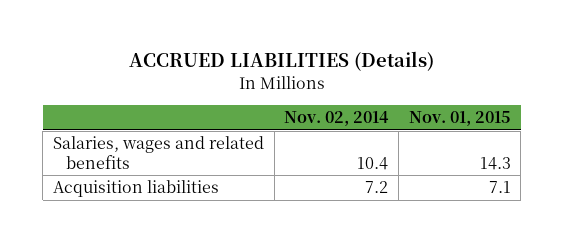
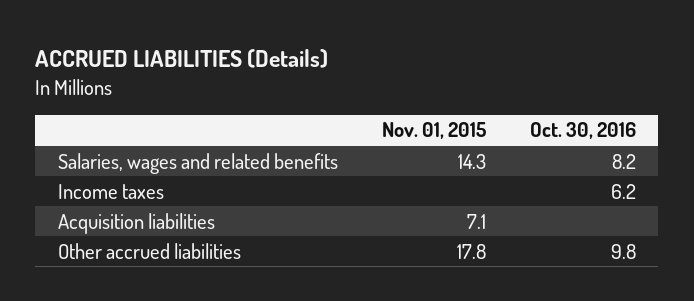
[284,111,390,127] Nov. 02, 2014 -> none
none -> [530,122,637,140] Oct. 30, 2016
none -> [57,183,164,199] Income taxes
none -> [57,242,241,259] Other accrued liabilities

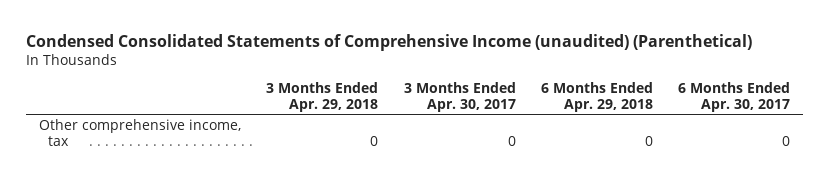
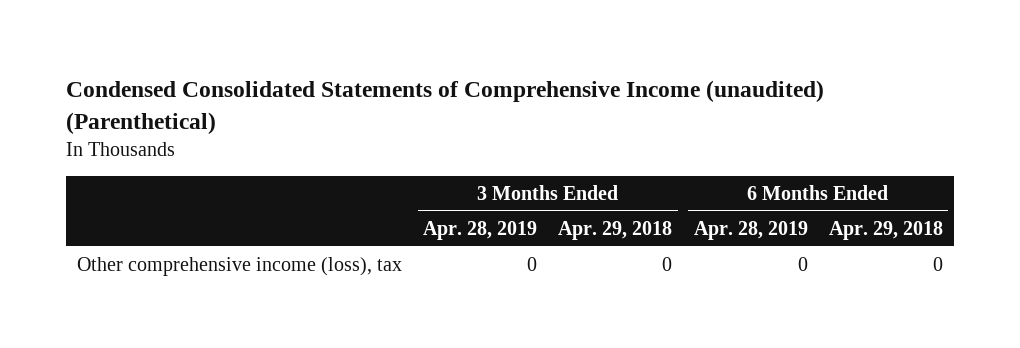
[403,81,516,113] 3 Months Ended Apr. 30, 2017 -> none
[678,81,791,113] 6 Months Ended Apr. 30, 2017 -> none
none -> [422,220,537,240] Apr. 28, 2019
none -> [693,220,808,240] Apr. 28, 2019
[38,118,241,147] Other comprehensive income, tax -> [76,256,402,276] Other comprehensive income (loss), tax

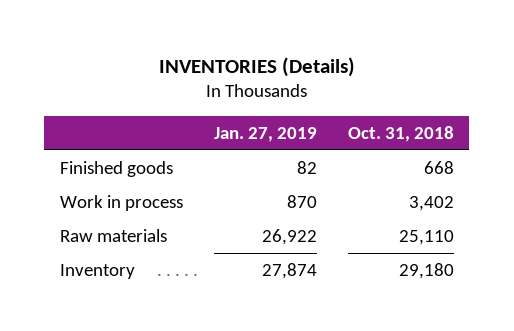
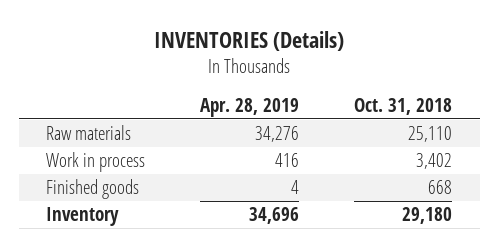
[213,126,317,142] Jan. 27, 2019 -> none
none -> [200,97,300,117] Apr. 28, 2019
[59,194,183,211] Work in process -> [46,152,146,173] Work in process
[59,160,173,177] Finished goods -> [46,179,140,200] Finished goods

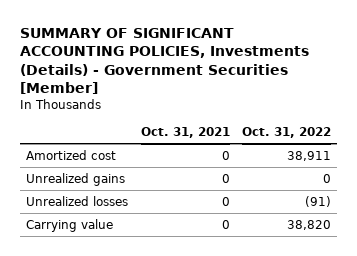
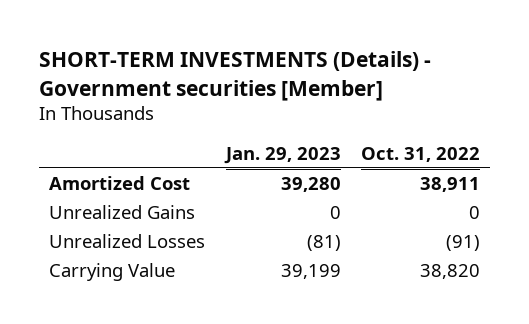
[20,28,310,94] SUMMARY OF SIGNIFICANT ACCOUNTING POLICIES, Investments (Details) - Government Securities [Member] -> [39,51,432,101] SHORT-TERM INVESTMENTS (Details) - Government securities [Member]
[140,127,230,139] Oct. 31, 2021 -> none
none -> [223,146,341,164] Jan. 29, 2023
[26,149,117,160] Amortized cost -> [49,176,191,191] Amortized Cost
[26,172,126,186] Unrealized gains -> [49,205,196,220] Unrealized Gains
[26,195,129,206] Unrealized losses -> [49,234,206,249] Unrealized Losses
[26,218,114,232] Carrying value -> [49,263,176,282] Carrying Value

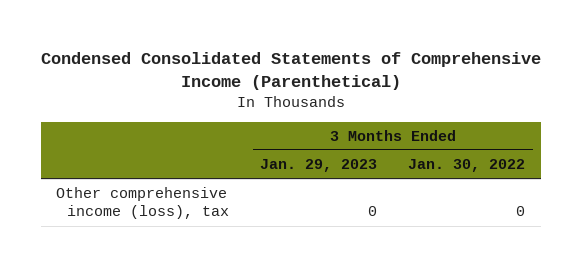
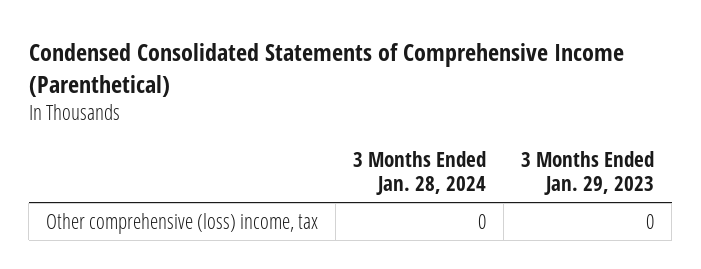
[408,159,526,173] Jan. 30, 2022 -> none
none -> [353,150,487,196] 3 Months Ended Jan. 28, 2024
[56,187,230,220] Other comprehensive income (loss), tax -> [46,212,319,234] Other comprehensive (loss) income, tax

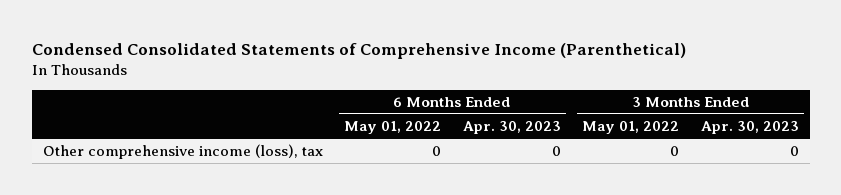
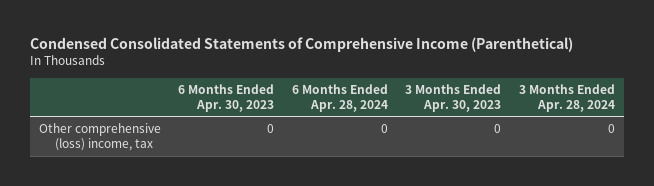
[344,121,442,135] May 01, 2022 -> none
[582,121,680,135] May 01, 2022 -> none
none -> [291,83,388,112] 6 Months Ended Apr. 28, 2024
none -> [518,83,615,112] 3 Months Ended Apr. 28, 2024
[42,144,323,160] Other comprehensive income (loss), tax -> [38,123,161,152] Other comprehensive (loss) income, tax

